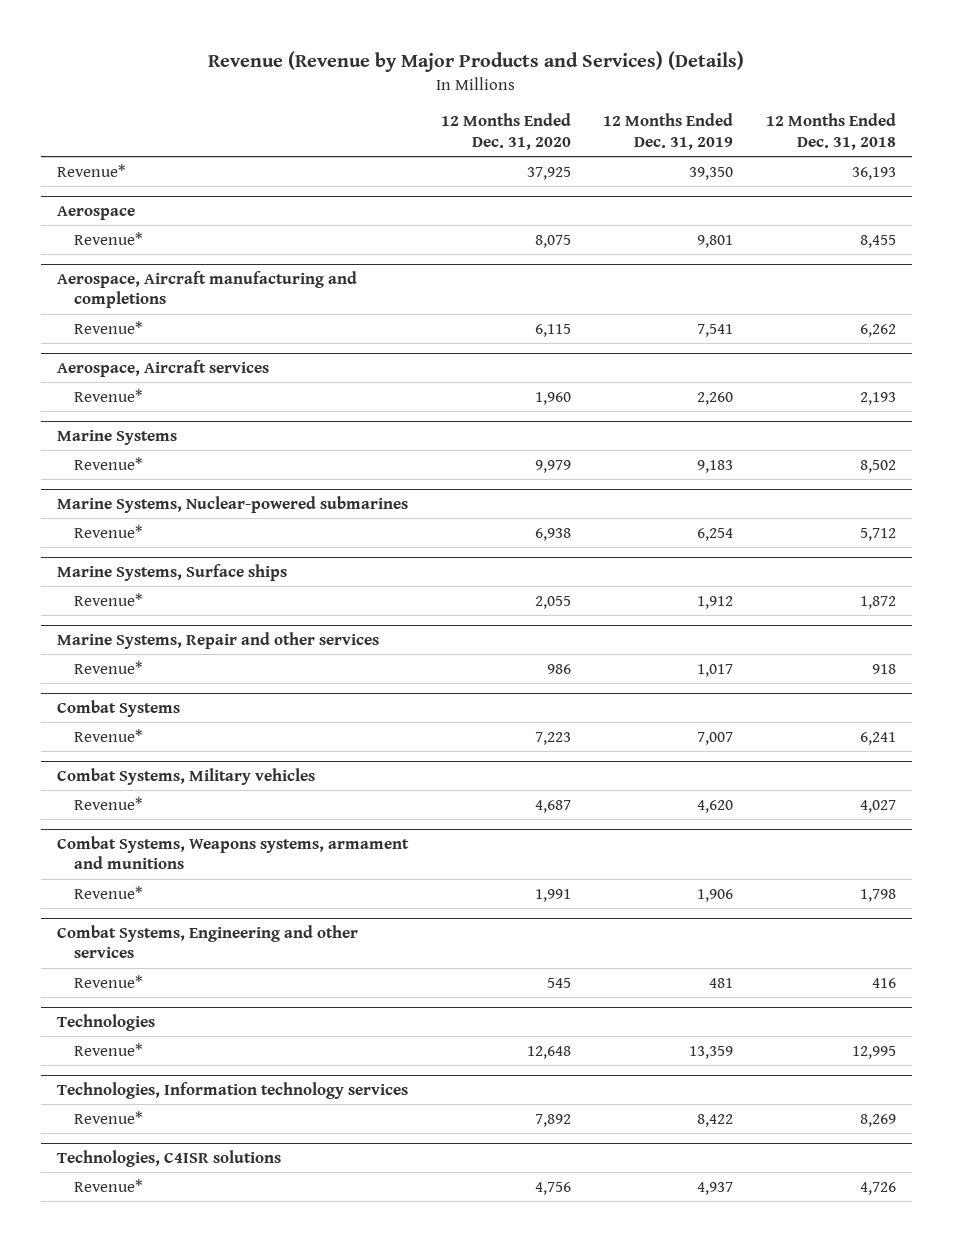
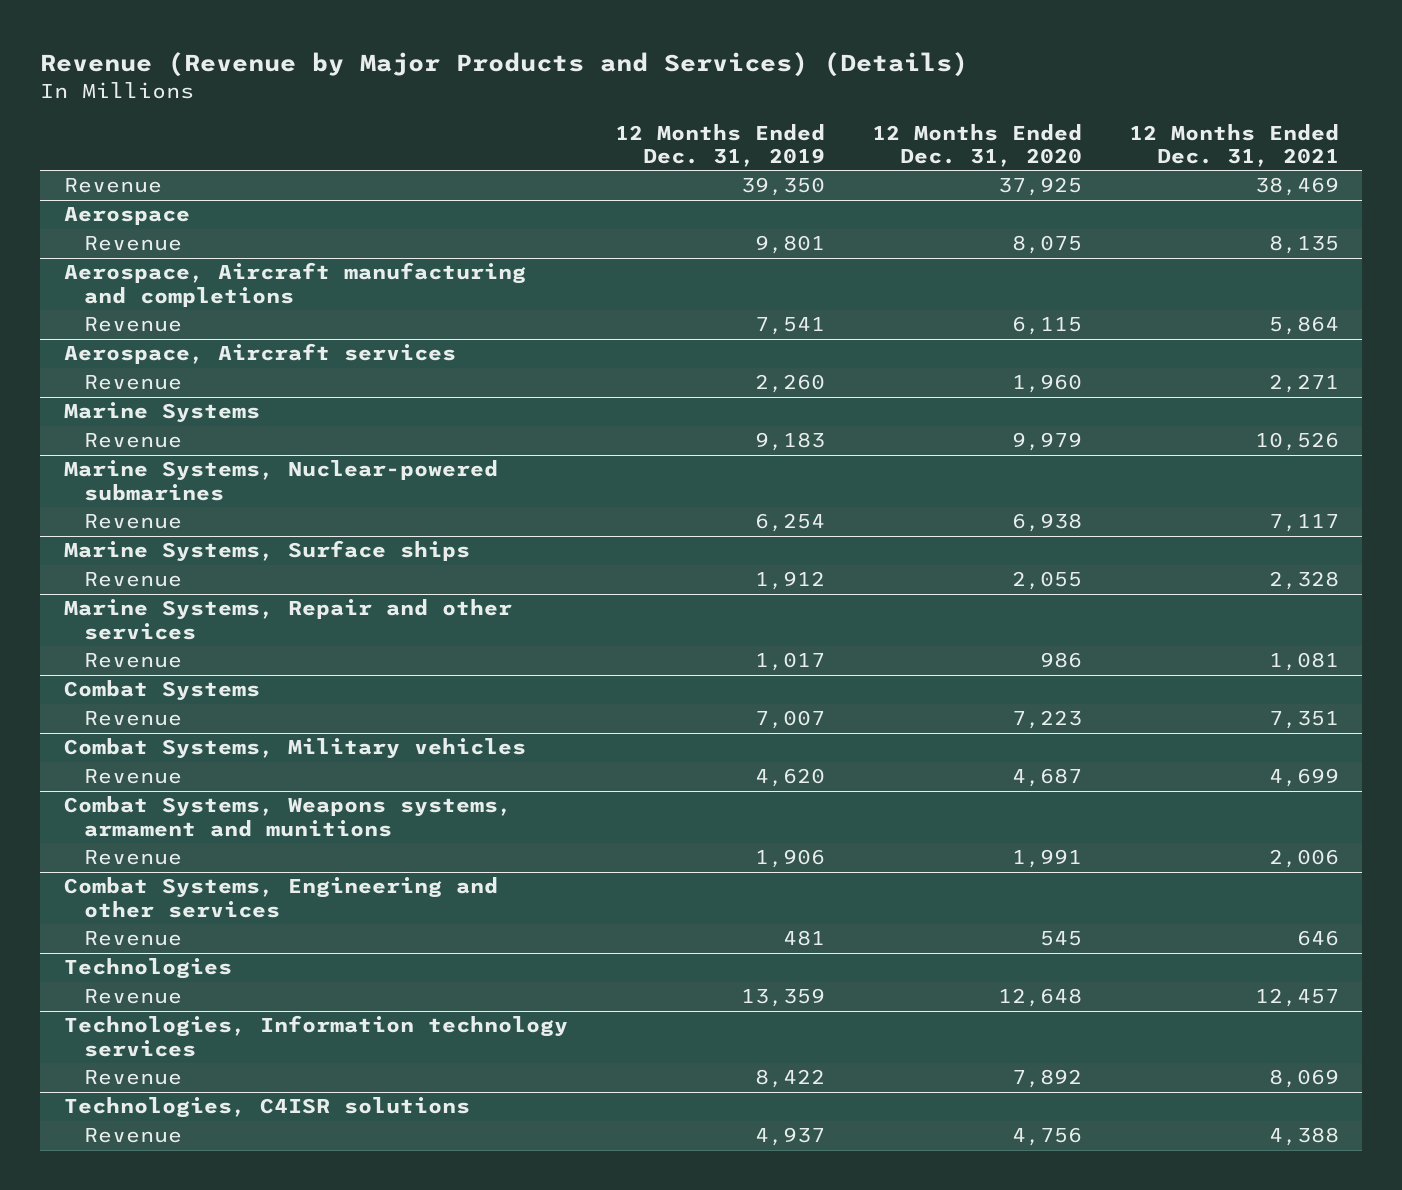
[765,113,896,150] 12 Months Ended Dec. 31, 2018 -> none
none -> [1128,123,1339,167] 12 Months Ended Dec. 31, 2021
[57,163,127,177] Revenue* -> [63,178,162,194] Revenue
[73,231,143,245] Revenue* -> [83,236,182,252] Revenue
[73,320,143,334] Revenue* -> [83,317,182,333] Revenue
[73,388,143,402] Revenue* -> [83,375,182,391] Revenue
[73,456,143,470] Revenue* -> [83,433,182,449] Revenue
[73,524,143,538] Revenue* -> [83,514,182,530] Revenue
[73,592,143,606] Revenue* -> [83,572,182,588] Revenue
[73,660,143,674] Revenue* -> [83,653,182,669] Revenue
[73,728,143,742] Revenue* -> [83,711,182,727] Revenue
[73,796,143,810] Revenue* -> [83,769,182,785] Revenue
[73,885,143,899] Revenue* -> [83,850,182,866] Revenue
[73,974,143,988] Revenue* -> [83,931,182,947] Revenue
[73,1042,143,1056] Revenue* -> [83,989,182,1005] Revenue
[73,1110,143,1124] Revenue* -> [83,1070,182,1086] Revenue
[73,1178,143,1192] Revenue* -> [83,1128,182,1144] Revenue

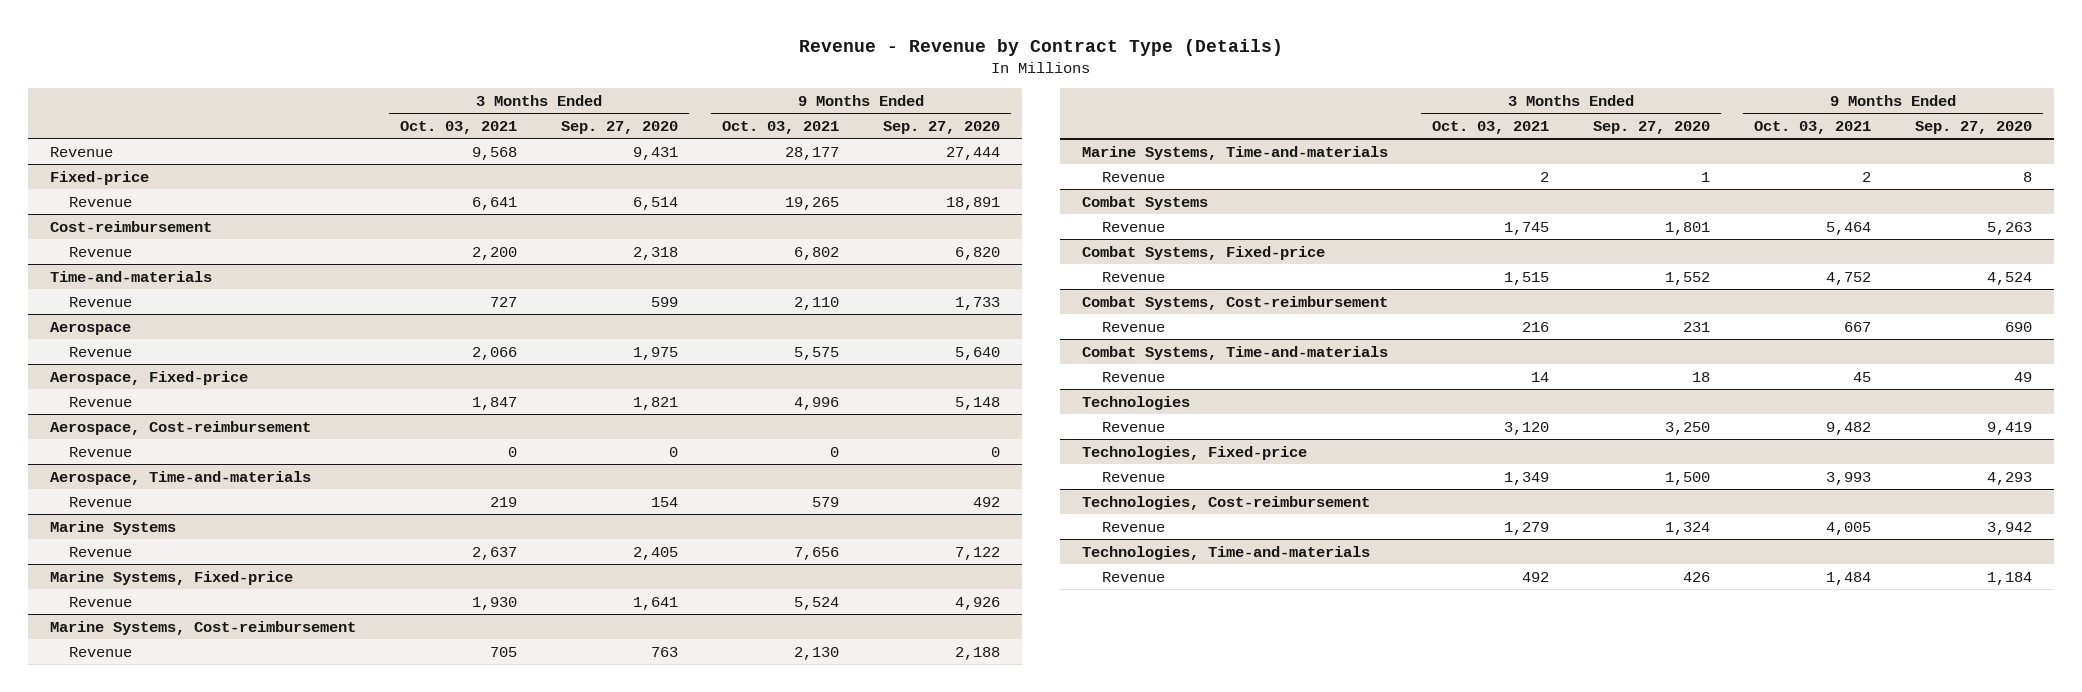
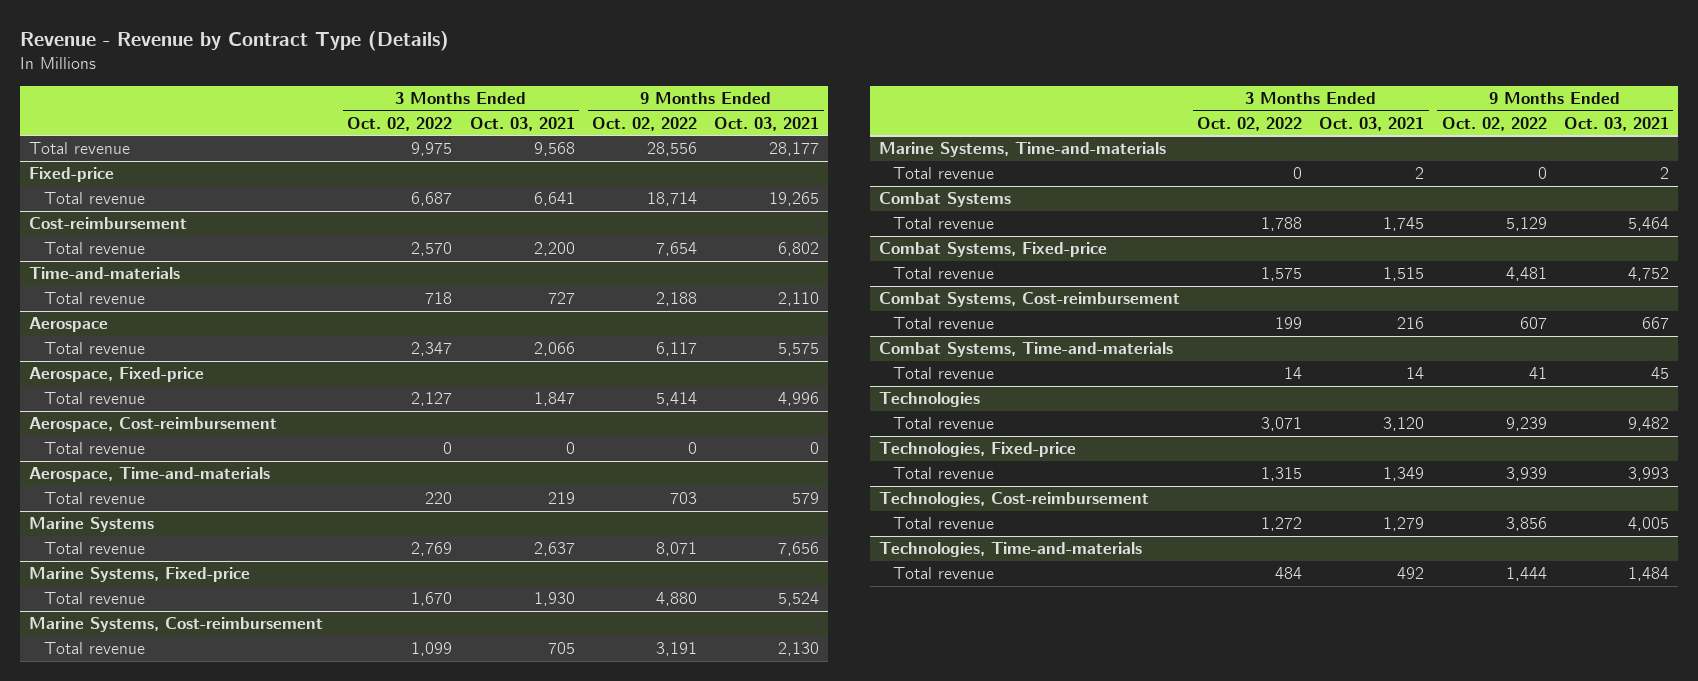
[560,121,678,135] Sep. 27, 2020 -> none
[882,121,1000,135] Sep. 27, 2020 -> none
none -> [347,116,453,131] Oct. 02, 2022
none -> [591,116,697,131] Oct. 02, 2022
[49,146,113,157] Revenue -> [28,142,130,155] Total revenue
[69,196,133,207] Revenue -> [43,192,145,205] Total revenue
[69,246,133,257] Revenue -> [43,242,145,255] Total revenue
[69,296,133,307] Revenue -> [43,292,145,305] Total revenue
[69,346,133,357] Revenue -> [43,342,145,355] Total revenue
[69,396,133,407] Revenue -> [43,392,145,405] Total revenue
[69,446,133,457] Revenue -> [43,442,145,455] Total revenue
[69,496,133,507] Revenue -> [43,492,145,505] Total revenue
[69,546,133,557] Revenue -> [43,542,145,555] Total revenue
[69,596,133,607] Revenue -> [43,592,145,605] Total revenue
[69,646,133,657] Revenue -> [43,642,145,655] Total revenue
[1101,171,1165,182] Revenue -> [893,167,995,180] Total revenue
[1101,221,1165,232] Revenue -> [893,217,995,230] Total revenue
[1101,271,1165,282] Revenue -> [893,267,995,280] Total revenue
[1101,321,1165,332] Revenue -> [893,317,995,330] Total revenue
[1101,371,1165,382] Revenue -> [893,367,995,380] Total revenue
[1101,421,1165,432] Revenue -> [893,417,995,430] Total revenue
[1101,471,1165,482] Revenue -> [893,467,995,480] Total revenue
[1101,521,1165,532] Revenue -> [893,517,995,530] Total revenue
[1101,571,1165,582] Revenue -> [893,567,995,580] Total revenue

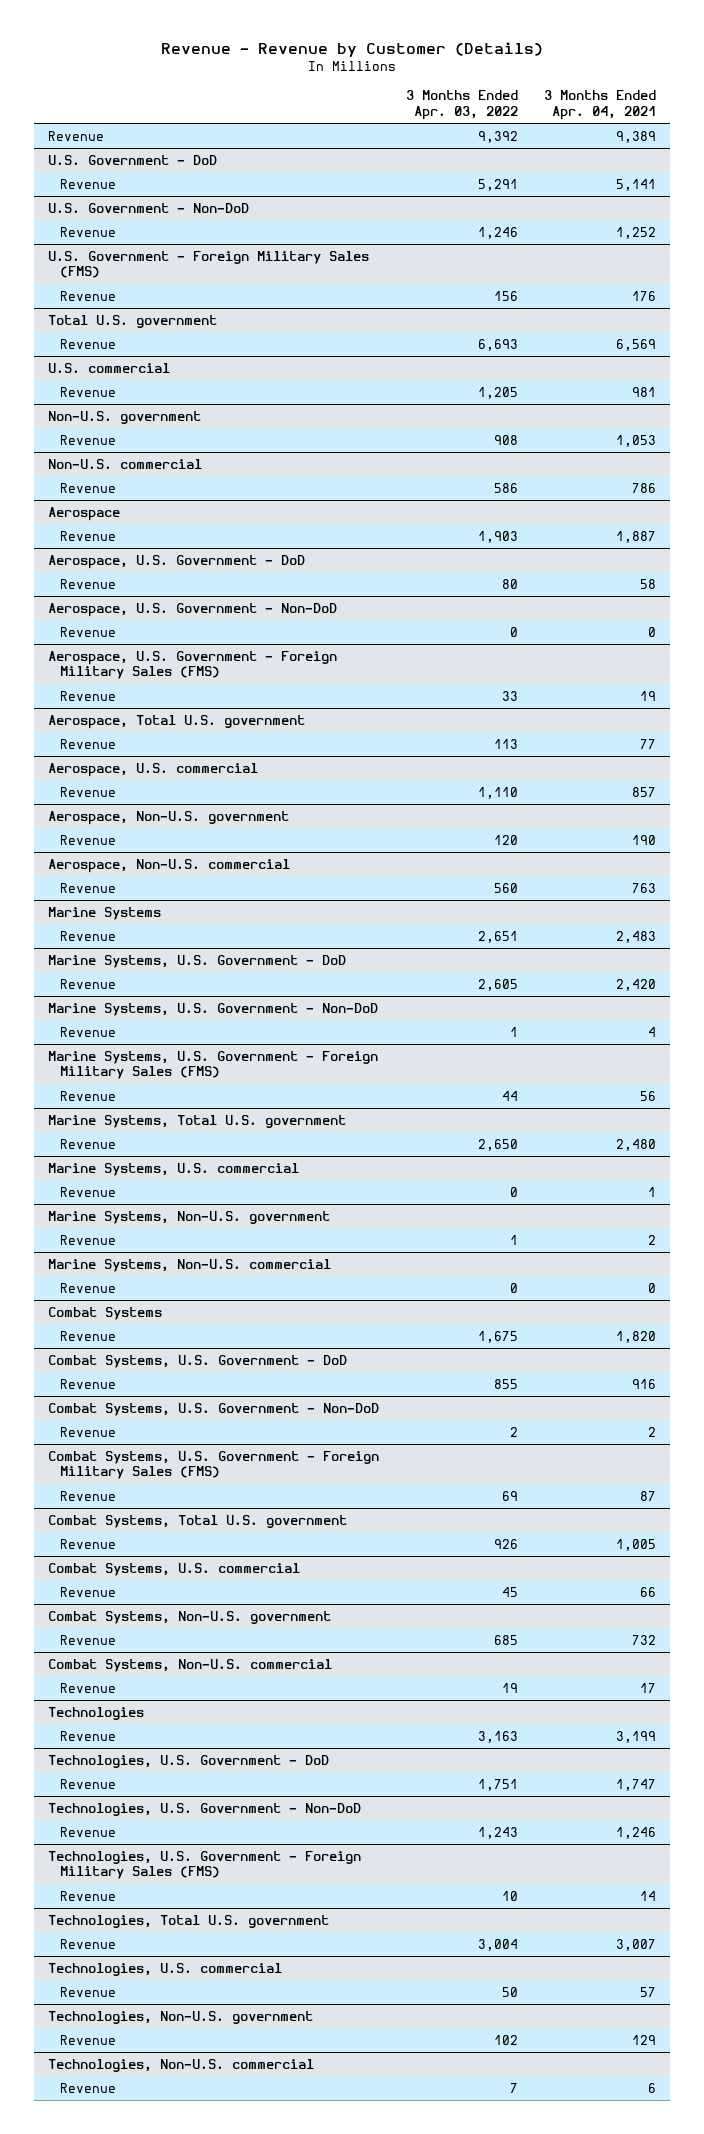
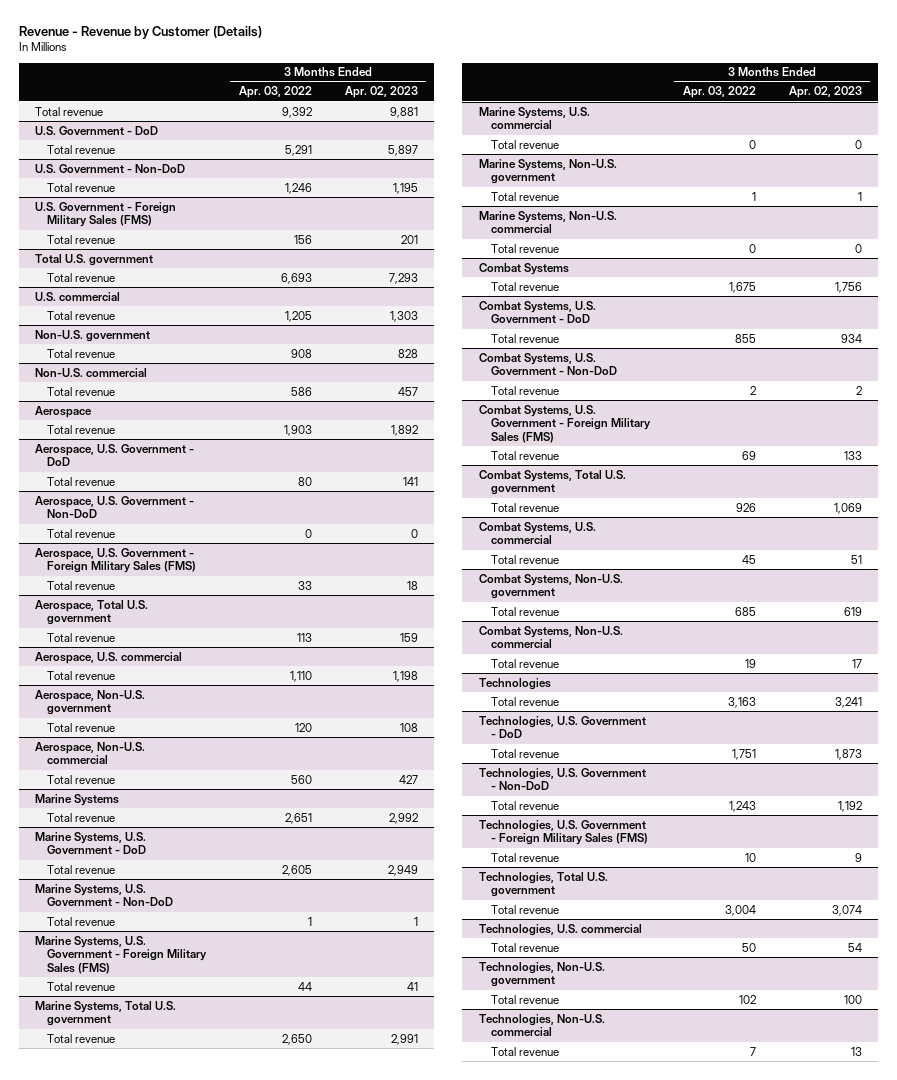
[544,90,657,120] 3 Months Ended Apr. 04, 2021 -> none
none -> [344,86,418,99] Apr. 02, 2023
[47,130,104,141] Revenue -> [35,106,104,116] Total revenue
[59,178,116,189] Revenue -> [46,144,115,154] Total revenue
[59,226,116,237] Revenue -> [46,182,115,192] Total revenue
[59,290,116,301] Revenue -> [46,234,115,244] Total revenue
[59,338,116,349] Revenue -> [46,272,115,282] Total revenue
[59,386,116,397] Revenue -> [46,310,115,320] Total revenue
[59,434,116,445] Revenue -> [46,348,115,358] Total revenue
[59,482,116,493] Revenue -> [46,386,115,396] Total revenue
[59,530,116,541] Revenue -> [46,424,115,434] Total revenue
[59,578,116,589] Revenue -> [46,476,115,486] Total revenue
[59,626,116,637] Revenue -> [46,528,115,538] Total revenue
[59,690,116,701] Revenue -> [46,580,115,590] Total revenue
[59,738,116,749] Revenue -> [46,632,115,642] Total revenue
[59,786,116,797] Revenue -> [46,670,115,680] Total revenue
[59,834,116,845] Revenue -> [46,722,115,732] Total revenue
[59,882,116,893] Revenue -> [46,774,115,784] Total revenue
[59,930,116,941] Revenue -> [46,812,115,822] Total revenue
[59,978,116,989] Revenue -> [46,864,115,874] Total revenue
[59,1026,116,1037] Revenue -> [46,916,115,926] Total revenue
[59,1090,116,1101] Revenue -> [46,981,115,991] Total revenue
[59,1138,116,1149] Revenue -> [46,1033,115,1043] Total revenue
[59,1186,116,1197] Revenue -> [490,139,559,149] Total revenue
[59,1234,116,1245] Revenue -> [490,191,559,201] Total revenue
[59,1282,116,1293] Revenue -> [490,243,559,253] Total revenue
[59,1330,116,1341] Revenue -> [490,281,559,291] Total revenue
[59,1378,116,1389] Revenue -> [490,333,559,343] Total revenue
[59,1426,116,1437] Revenue -> [490,385,559,395] Total revenue
[59,1490,116,1501] Revenue -> [490,450,559,460] Total revenue
[59,1538,116,1549] Revenue -> [490,502,559,512] Total revenue
[59,1586,116,1597] Revenue -> [490,554,559,564] Total revenue
[59,1634,116,1645] Revenue -> [490,606,559,616] Total revenue
[59,1682,116,1693] Revenue -> [490,658,559,668] Total revenue
[59,1730,116,1741] Revenue -> [490,696,559,706] Total revenue
[59,1778,116,1789] Revenue -> [490,748,559,758] Total revenue
[59,1826,116,1837] Revenue -> [490,800,559,810] Total revenue
[59,1890,116,1901] Revenue -> [490,852,559,862] Total revenue
[59,1938,116,1949] Revenue -> [490,904,559,914] Total revenue
[59,1986,116,1997] Revenue -> [490,942,559,952] Total revenue
[59,2034,116,2045] Revenue -> [490,994,559,1004] Total revenue
[59,2082,116,2093] Revenue -> [490,1046,559,1056] Total revenue

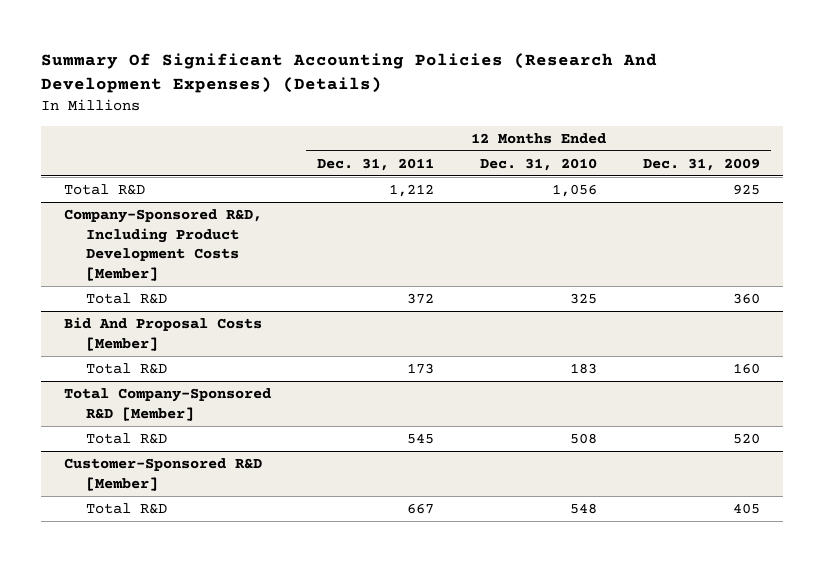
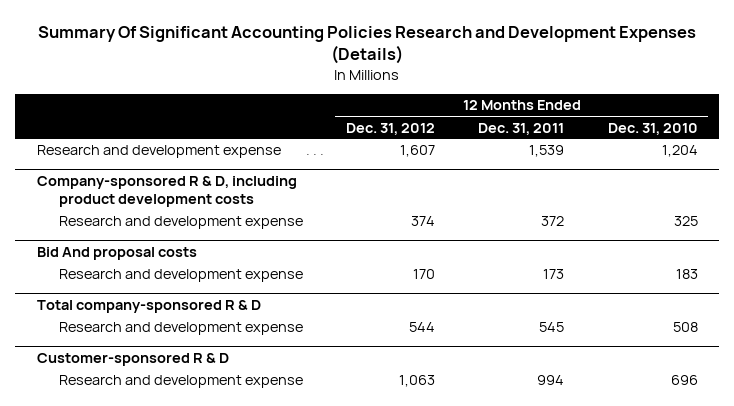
[41,53,658,94] Summary Of Significant Accounting Policies (Research And Development Expenses) (Details) -> [38,25,697,64] Summary Of Significant Accounting Policies Research and Development Expenses (Details)
[642,157,760,171] Dec. 31, 2009 -> none
none -> [345,122,435,135] Dec. 31, 2012
[64,183,146,195] Total R&D -> none
[85,502,167,514] Total R&D -> none
none -> [36,145,281,159] Research and development expense
[64,208,263,281] Company-Sponsored R&D, Including Product Development Costs [Member] -> [36,176,297,208] Company-sponsored R & D, including product development costs
[85,292,167,304] Total R&D -> [58,216,303,230] Research and development expense
[64,316,263,351] Bid And Proposal Costs [Member] -> [36,247,197,261] Bid And proposal costs
[85,362,167,374] Total R&D -> [58,269,303,283] Research and development expense
[64,387,272,421] Total Company-Sponsored R&D [Member] -> [36,300,261,314] Total company-sponsored R & D
[85,432,167,444] Total R&D -> [58,322,303,336] Research and development expense
[64,457,263,491] Customer-Sponsored R&D [Member] -> [36,353,229,367] Customer-sponsored R & D
none -> [58,375,303,389] Research and development expense

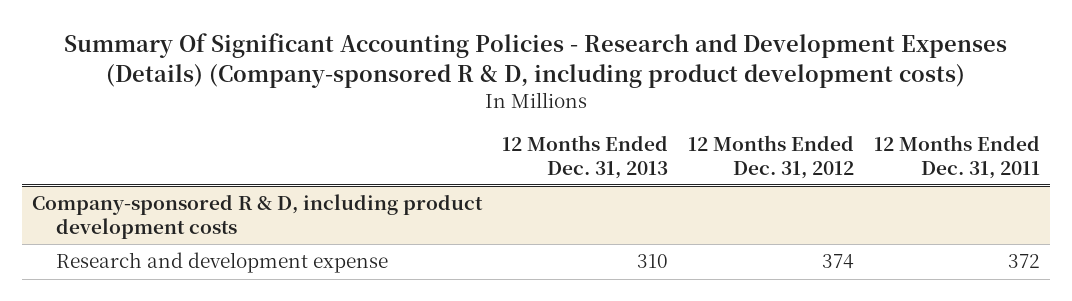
[38,25,697,64] Summary Of Significant Accounting Policies Research and Development Expenses (Details) -> [64,32,1008,88] Summary Of Significant Accounting Policies - Research and Development Expenses (Details) (Company-sponsored R & D, including product development costs)
[607,122,698,135] Dec. 31, 2010 -> none
none -> [502,135,669,179] 12 Months Ended Dec. 31, 2013
[36,145,281,159] Research and development expense -> none
[36,247,197,261] Bid And proposal costs -> none
[58,269,303,283] Research and development expense -> none
[36,300,261,314] Total company-sponsored R & D -> none
[58,322,303,336] Research and development expense -> none
[36,353,229,367] Customer-sponsored R & D -> none
[58,375,303,389] Research and development expense -> none

